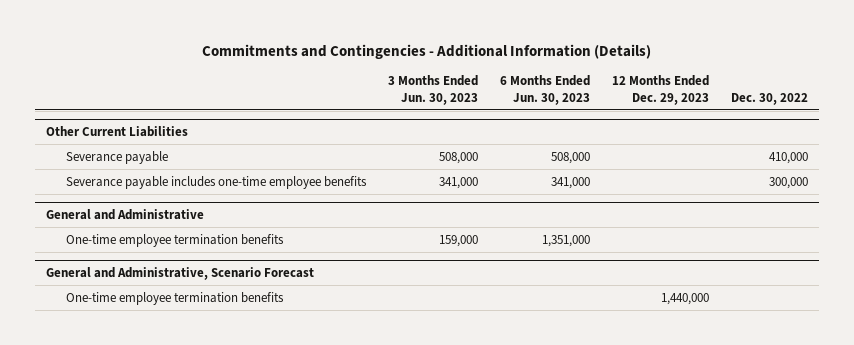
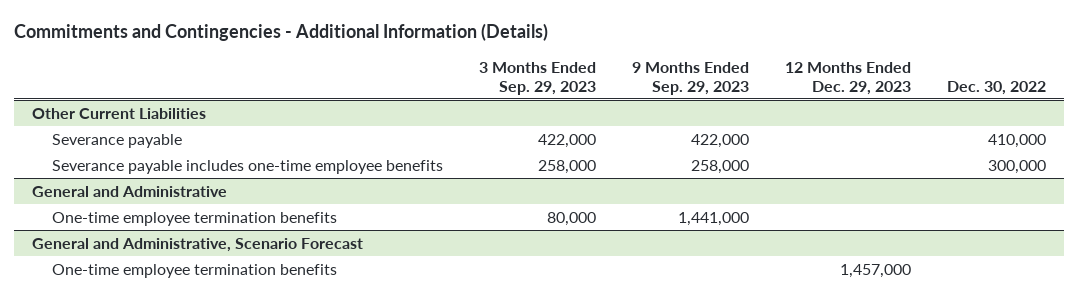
[388,75,479,105] 3 Months Ended Jun. 30, 2023 -> none
[500,75,591,105] 6 Months Ended Jun. 30, 2023 -> none
none -> [479,61,597,95] 3 Months Ended Sep. 29, 2023
none -> [631,61,749,95] 9 Months Ended Sep. 29, 2023
[661,292,710,305] 1,440,000 -> [839,263,911,278] 1,457,000

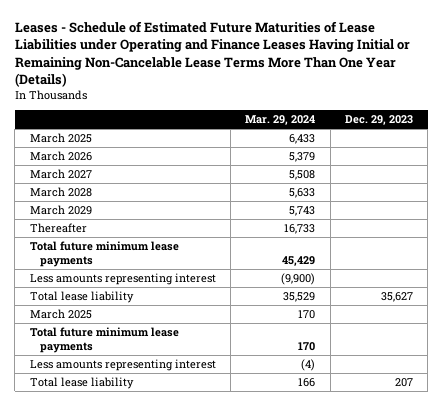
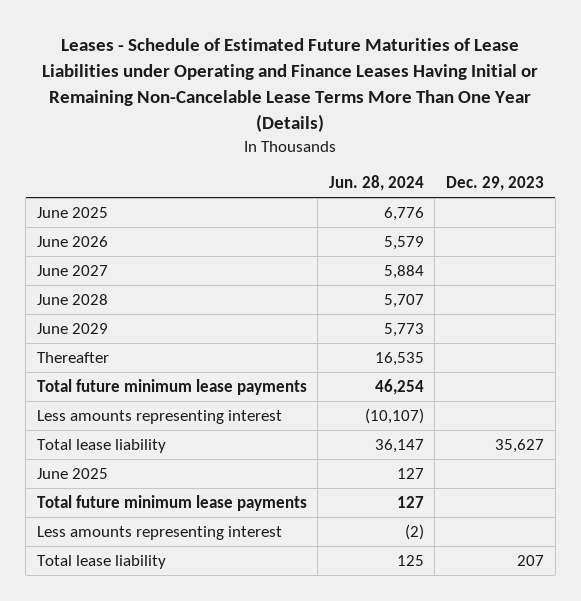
[245,115,316,126] Mar. 29, 2024 -> none
none -> [328,175,424,192] Jun. 28, 2024
[29,133,92,144] March 2025 -> [36,206,108,218] June 2025
[29,151,92,162] March 2026 -> [36,235,108,247] June 2026
[29,169,92,180] March 2027 -> [36,264,108,276] June 2027
[29,187,92,198] March 2028 -> [36,293,108,305] June 2028
[29,205,92,216] March 2029 -> [36,322,108,334] June 2029
[29,309,92,320] March 2025 -> [36,467,108,479] June 2025

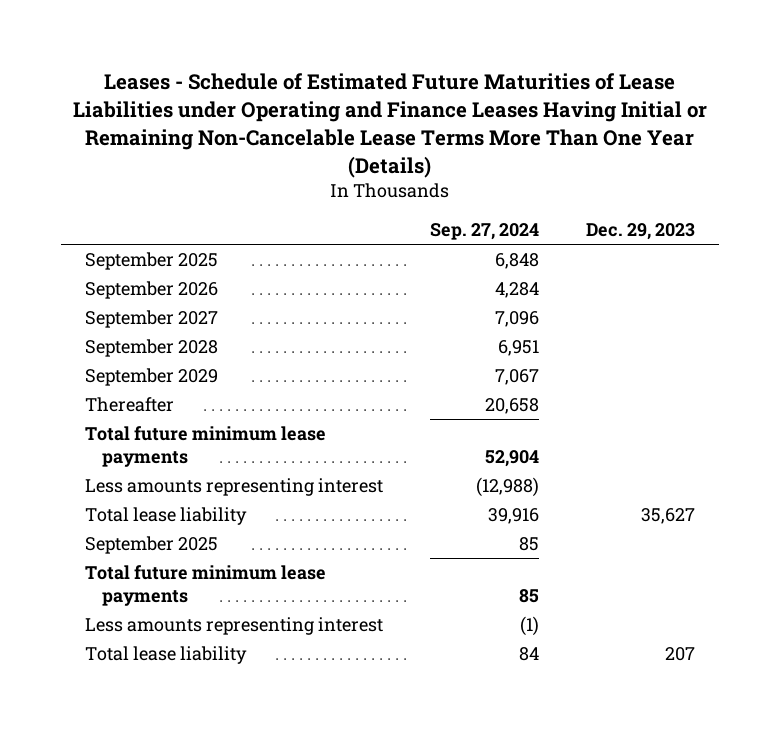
[328,175,424,192] Jun. 28, 2024 -> none
none -> [430,223,540,241] Sep. 27, 2024
[36,206,108,218] June 2025 -> [85,251,219,270] September 2025
[36,235,108,247] June 2026 -> [85,280,219,299] September 2026
[36,264,108,276] June 2027 -> [85,309,219,328] September 2027
[36,293,108,305] June 2028 -> [85,338,219,357] September 2028
[36,322,108,334] June 2029 -> [85,367,219,386] September 2029
[36,467,108,479] June 2025 -> [85,535,219,554] September 2025

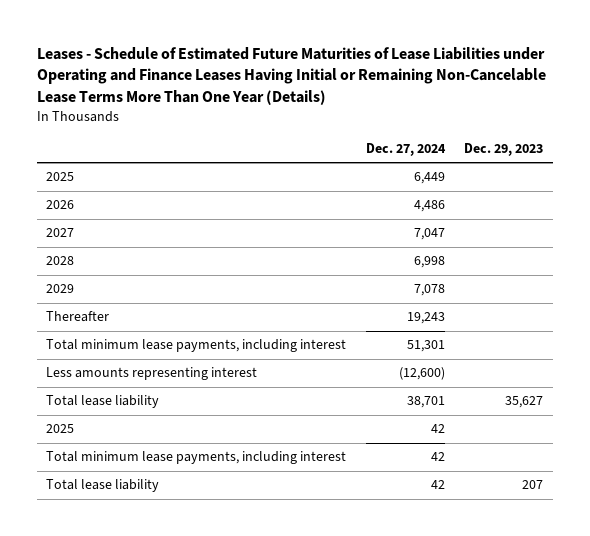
[430,223,540,241] Sep. 27, 2024 -> none
none -> [365,143,446,157] Dec. 27, 2024
[85,251,219,270] September 2025 -> [46,172,75,182] 2025
[85,280,219,299] September 2026 -> [46,200,75,210] 2026
[85,309,219,328] September 2027 -> [46,228,75,238] 2027
[85,338,219,357] September 2028 -> [46,256,75,266] 2028
[85,367,219,386] September 2029 -> [46,284,75,294] 2029
[85,425,327,467] Total future minimum lease payments -> [46,339,347,353] Total minimum lease payments, including interest
[85,616,384,635] Less amounts representing interest -> none
[85,535,219,554] September 2025 -> [46,424,75,434] 2025
[85,564,327,606] Total future minimum lease payments -> [46,451,347,465] Total minimum lease payments, including interest

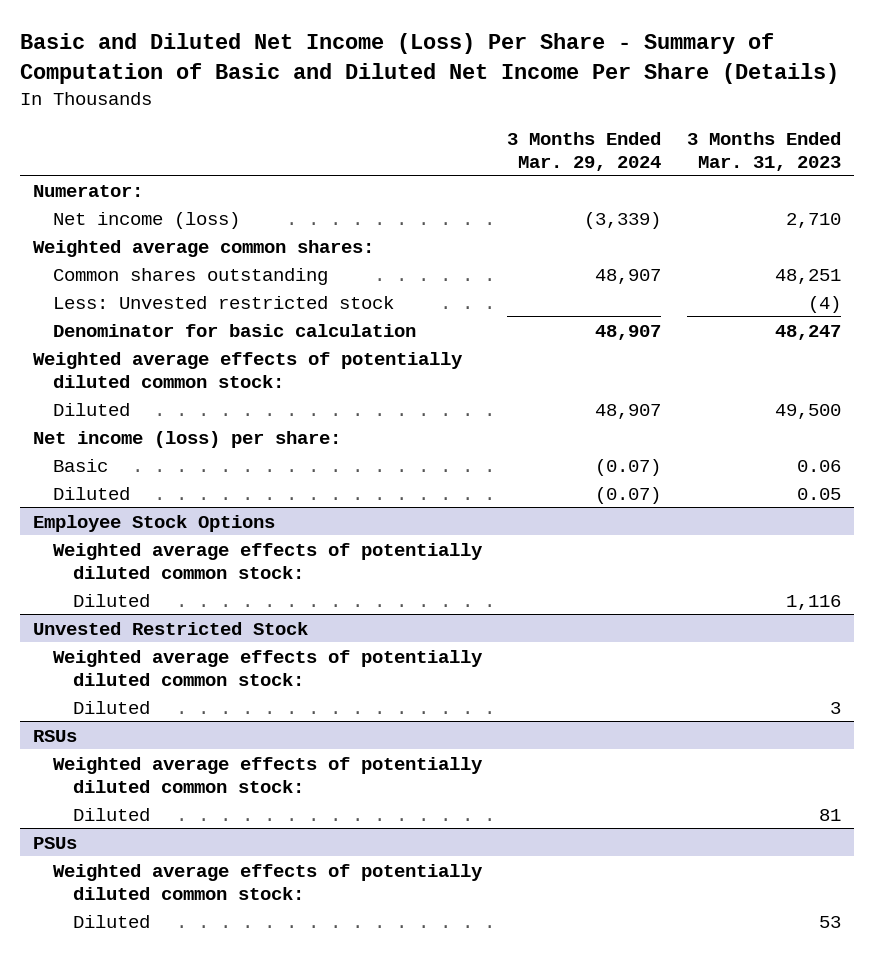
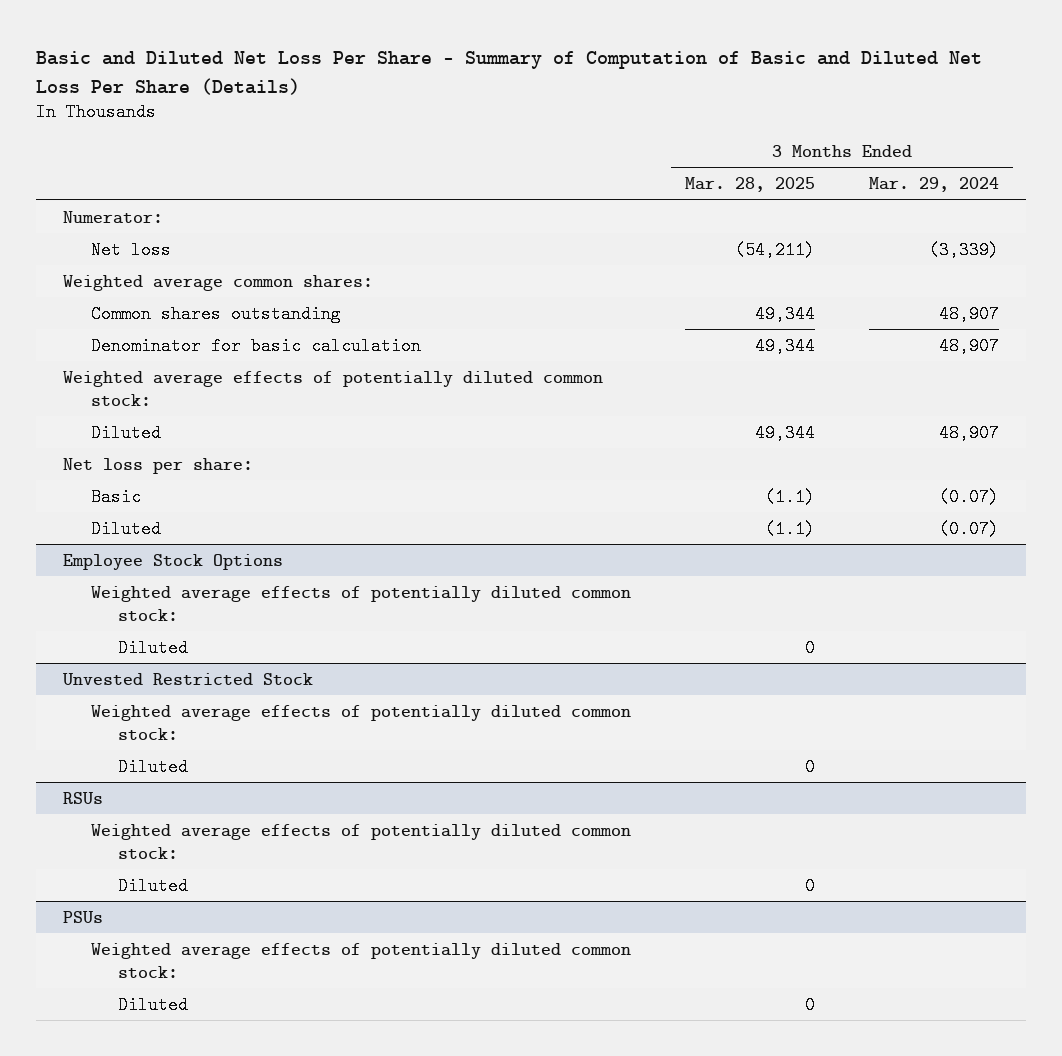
[19,33,839,85] Basic and Diluted Net Income (Loss) Per Share - Summary of Computation of Basic and Diluted Net Income Per Share (Details) -> [35,51,982,95] Basic and Diluted Net Loss Per Share - Summary of Computation of Basic and Diluted Net Loss Per Share (Details)
[686,131,841,171] 3 Months Ended Mar. 31, 2023 -> none
none -> [684,177,815,193] Mar. 28, 2025
[52,211,240,229] Net income (loss) -> [90,240,171,259] Net loss
[52,295,394,309] Less: Unvested restricted stock -> none
[32,430,341,448] Net income (loss) per share: -> [63,457,254,474] Net loss per share:

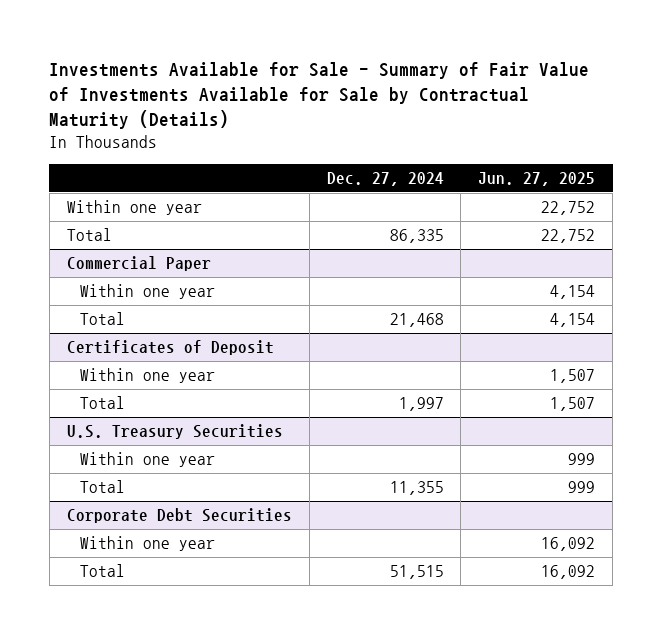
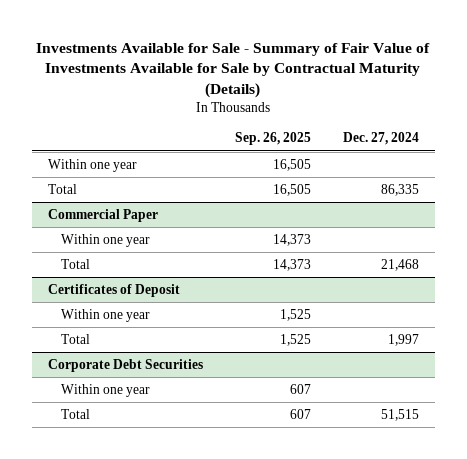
[478,171,596,186] Jun. 27, 2025 -> none
none -> [234,132,311,146] Sep. 26, 2025
[66,424,283,440] U.S. Treasury Securities -> none
[80,452,216,468] Within one year -> none
[80,480,126,494] Total -> none

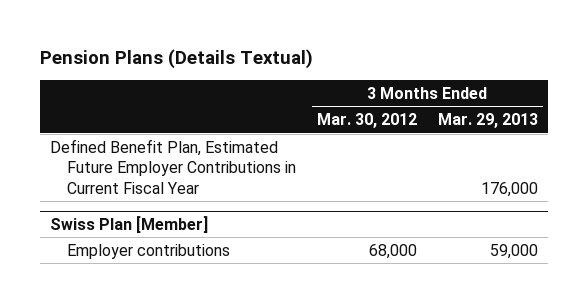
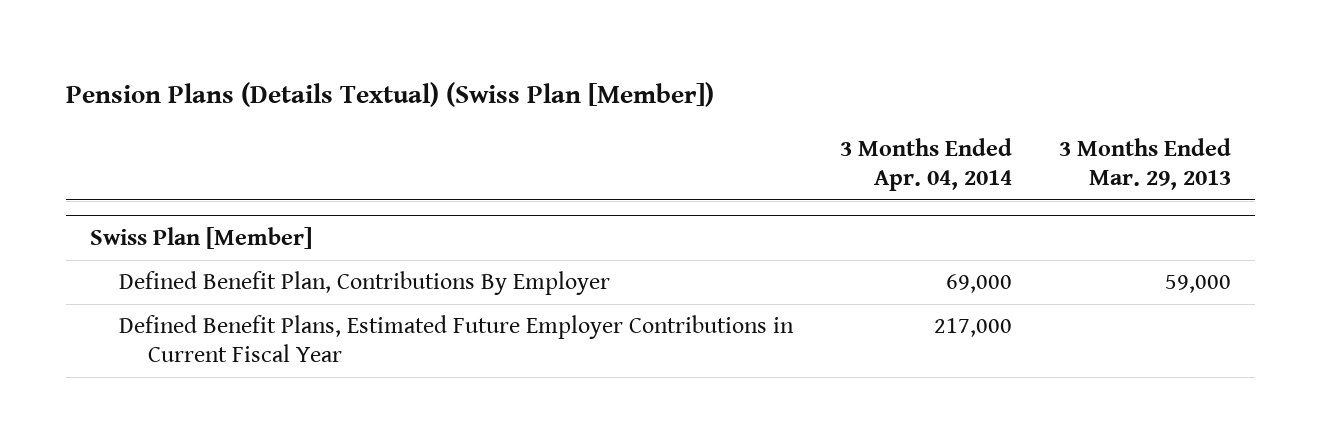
[39,49,313,70] Pension Plans (Details Textual) -> [66,81,715,107] Pension Plans (Details Textual) (Swiss Plan [Member])
[317,113,418,129] Mar. 30, 2012 -> none
none -> [840,137,1013,191] 3 Months Ended Apr. 04, 2014
[50,138,297,194] Defined Benefit Plan, Estimated Future Employer Contributions in Current Fiscal Year -> none
[67,243,231,259] Employer contributions -> [119,271,611,296] Defined Benefit Plan, Contributions By Employer
none -> [119,315,795,363] Defined Benefit Plans, Estimated Future Employer Contributions in Current Fiscal Year

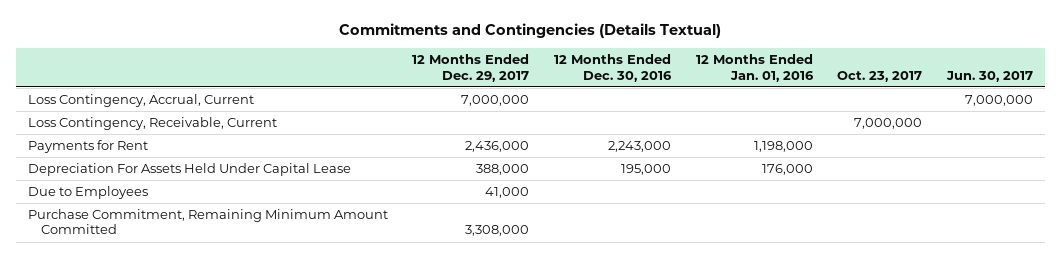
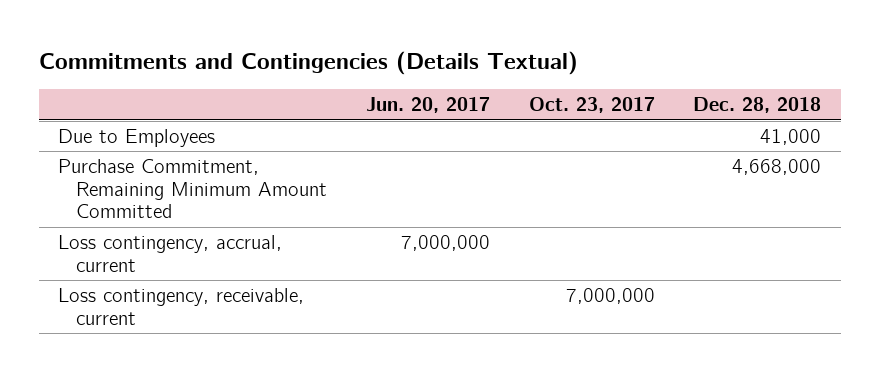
[412,54,530,82] 12 Months Ended Dec. 29, 2017 -> none
[554,54,673,82] 12 Months Ended Dec. 30, 2016 -> none
[695,54,814,82] 12 Months Ended Jan. 01, 2016 -> none
[946,70,1034,82] Jun. 30, 2017 -> none
none -> [366,97,491,114] Jun. 20, 2017
none -> [693,97,822,114] Dec. 28, 2018
[27,94,254,108] Loss Contingency, Accrual, Current -> none
[27,117,277,131] Loss Contingency, Receivable, Current -> none
[27,140,148,154] Payments for Rent -> none
[27,163,351,177] Depreciation For Assets Held Under Capital Lease -> none
none -> [58,234,283,272] Loss contingency, accrual, current
none -> [58,287,305,325] Loss contingency, receivable, current

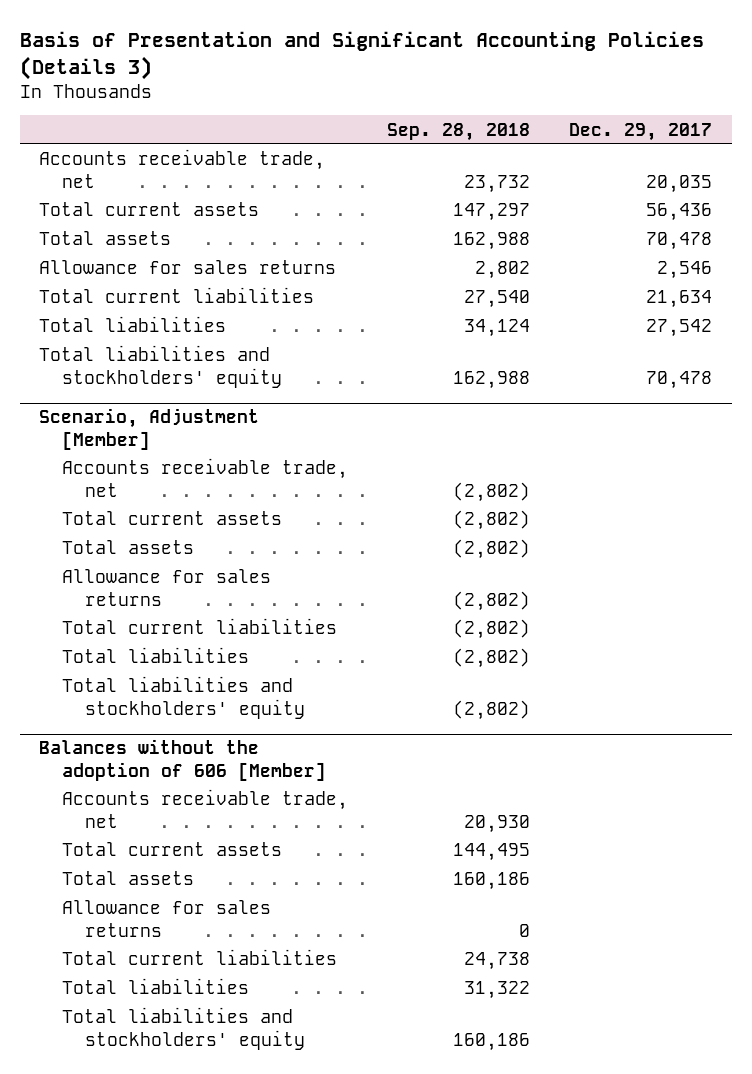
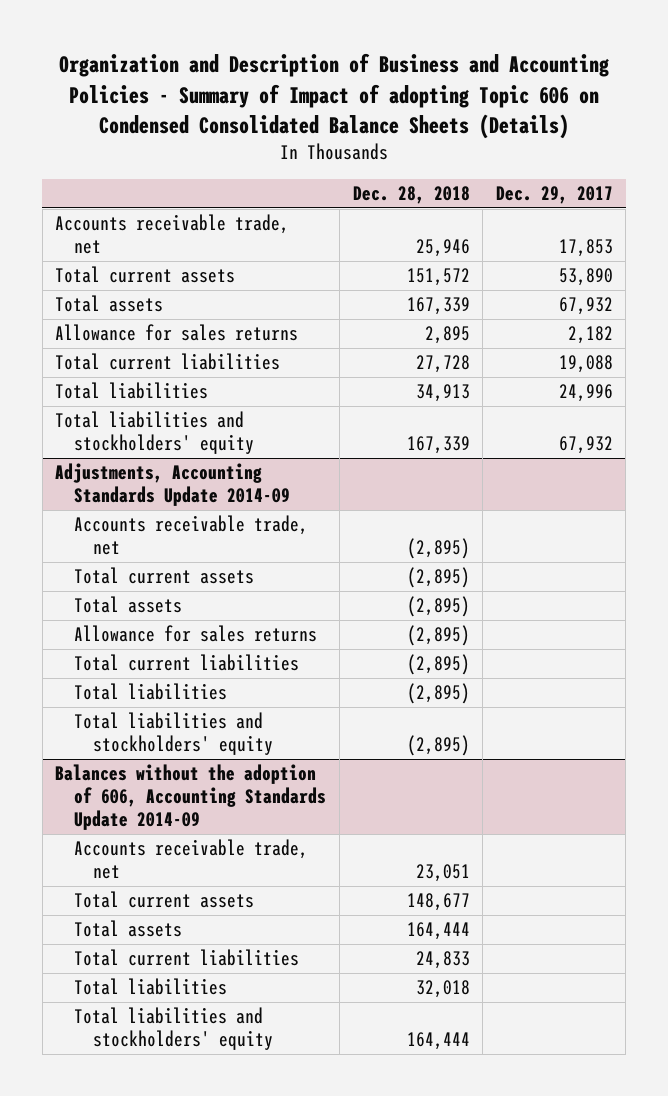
[19,31,704,81] Basis of Presentation and Significant Accounting Policies (Details 3) -> [59,53,610,139] Organization and Description of Business and Accounting Policies - Summary of Impact of adopting Topic 606 on Condensed Consolidated Balance Sheets (Details)
[387,122,531,141] Sep. 28, 2018 -> none
none -> [352,185,470,204] Dec. 28, 2018
[39,408,260,450] Scenario, Adjustment [Member] -> none
[62,458,349,497] Accounts receivable trade, net -> none
[62,511,283,526] Total current assets -> none
[62,540,195,555] Total assets -> none
[62,569,272,606] Allowance for sales returns -> none
[62,618,338,635] Total current liabilities -> none
[62,647,250,664] Total liabilities -> none
[62,676,306,719] Total liabilities and stockholders' equity -> none
[646,174,713,193] 20,035 -> [558,239,613,258] 17,853
[646,203,713,222] 56,436 -> [558,268,613,287] 53,890
[646,232,713,251] 70,478 -> [558,297,613,316] 67,932
[657,261,713,280] 2,546 -> [567,326,613,345] 2,182
[646,290,713,309] 21,634 -> [558,355,613,374] 19,088
[646,319,713,338] 27,542 -> [558,384,613,403] 24,996
[646,370,713,389] 70,478 -> [558,436,613,455] 67,932
none -> [55,463,291,507] Adjustments, Accounting Standards Update 2014-09
none -> [74,515,309,556] Accounts receivable trade, net
none -> [74,567,255,585] Total current assets
none -> [74,596,183,614] Total assets
none -> [74,625,318,643] Allowance for sales returns
none -> [74,654,300,672] Total current liabilities
none -> [74,683,228,701] Total liabilities
none -> [74,712,274,756] Total liabilities and stockholders' equity
[39,739,327,781] Balances without the adoption of 606 [Member] -> [55,764,327,831] Balances without the adoption of 606, Accounting Standards Update 2014-09
[62,900,272,937] Allowance for sales returns -> none

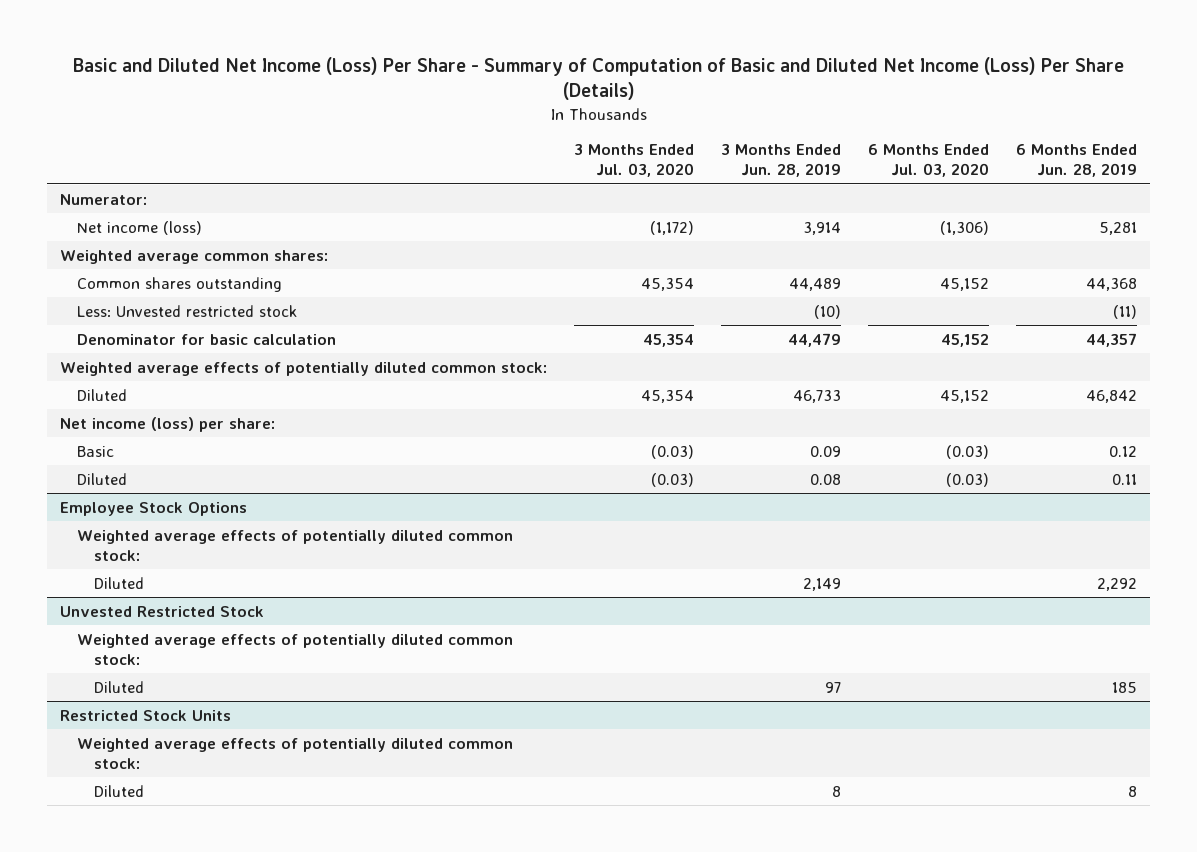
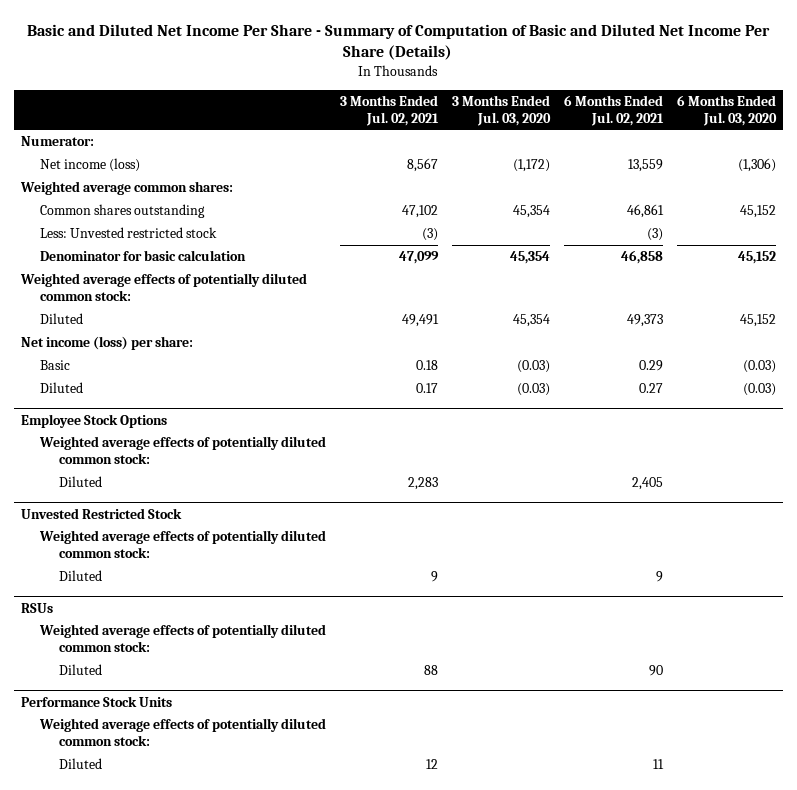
[72,57,1124,101] Basic and Diluted Net Income (Loss) Per Share - Summary of Computation of Basic and Diluted Net Income (Loss) Per Share (Details) -> [27,23,771,61] Basic and Diluted Net Income Per Share - Summary of Computation of Basic and Diluted Net Income Per Share (Details)
[721,144,842,178] 3 Months Ended Jun. 28, 2019 -> none
[1015,144,1137,178] 6 Months Ended Jun. 28, 2019 -> none
none -> [339,95,439,126] 3 Months Ended Jul. 02, 2021
none -> [563,95,664,126] 6 Months Ended Jul. 02, 2021
[60,709,232,721] Restricted Stock Units -> [21,602,54,613] RSUs
none -> [21,695,173,707] Performance Stock Units
none -> [38,718,326,746] Weighted average effects of potentially diluted common stock:
none -> [58,758,102,770] Diluted

